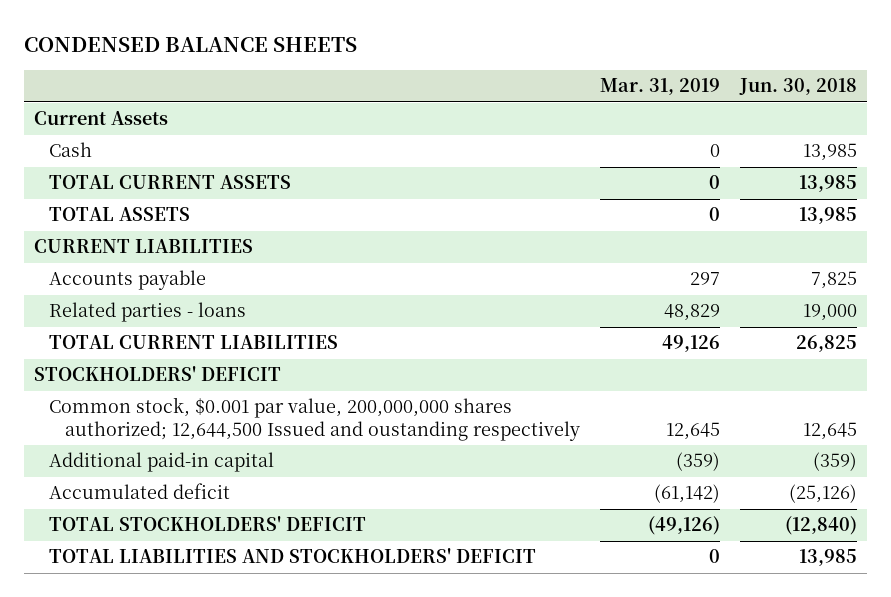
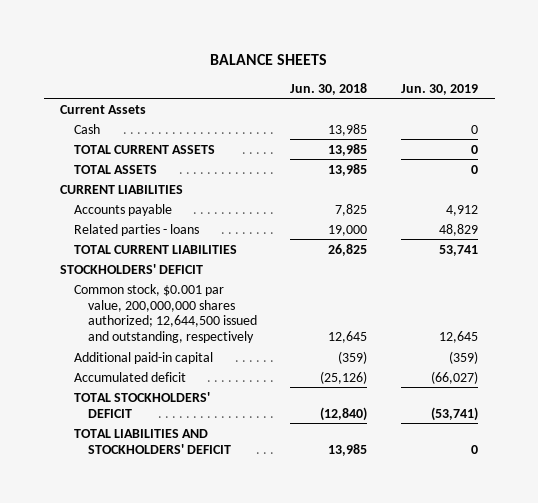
[23,36,357,52] CONDENSED BALANCE SHEETS -> [210,53,328,65] BALANCE SHEETS
[599,78,720,96] Mar. 31, 2019 -> none
none -> [400,83,478,95] Jun. 30, 2019
[49,397,580,441] Common stock, $0.001 par value, 200,000,000 shares authorized; 12,644,500 Issued and oustanding respectively -> [74,283,257,344] Common stock, $0.001 par value, 200,000,000 shares authorized; 12,644,500 issued and outstanding, respectively

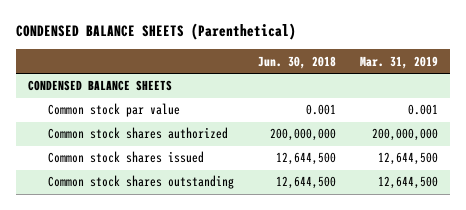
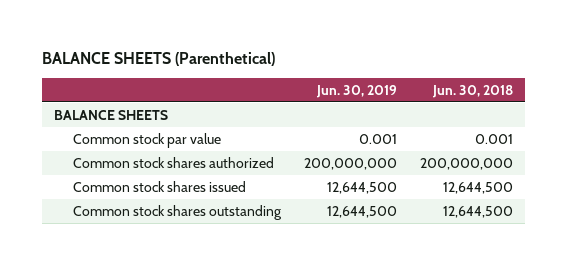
[16,23,297,41] CONDENSED BALANCE SHEETS (Parenthetical) -> [42,52,276,67] BALANCE SHEETS (Parenthetical)
[360,55,439,69] Mar. 31, 2019 -> none
none -> [316,84,398,98] Jun. 30, 2019
[28,80,173,92] CONDENSED BALANCE SHEETS -> [54,109,169,120] BALANCE SHEETS

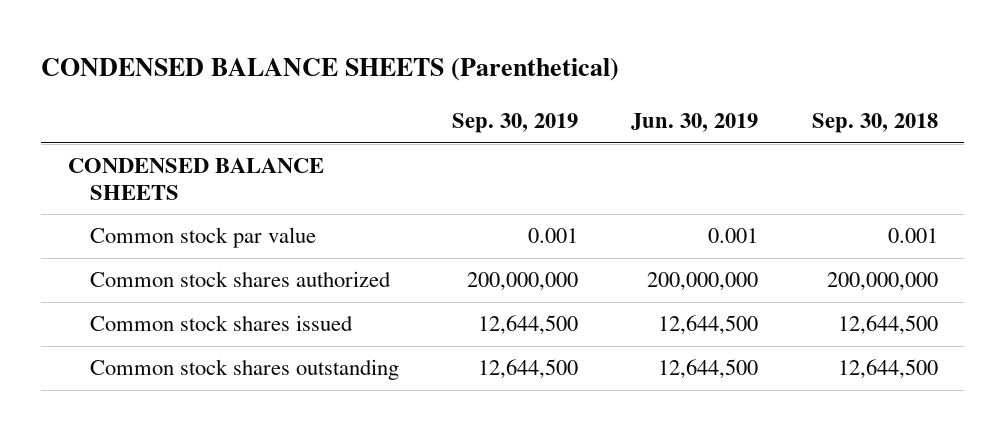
[42,52,276,67] BALANCE SHEETS (Parenthetical) -> [40,58,619,82] CONDENSED BALANCE SHEETS (Parenthetical)
[432,84,514,98] Jun. 30, 2018 -> none
none -> [452,113,579,134] Sep. 30, 2019
none -> [811,113,938,134] Sep. 30, 2018
[54,109,169,120] BALANCE SHEETS -> [67,158,324,200] CONDENSED BALANCE SHEETS

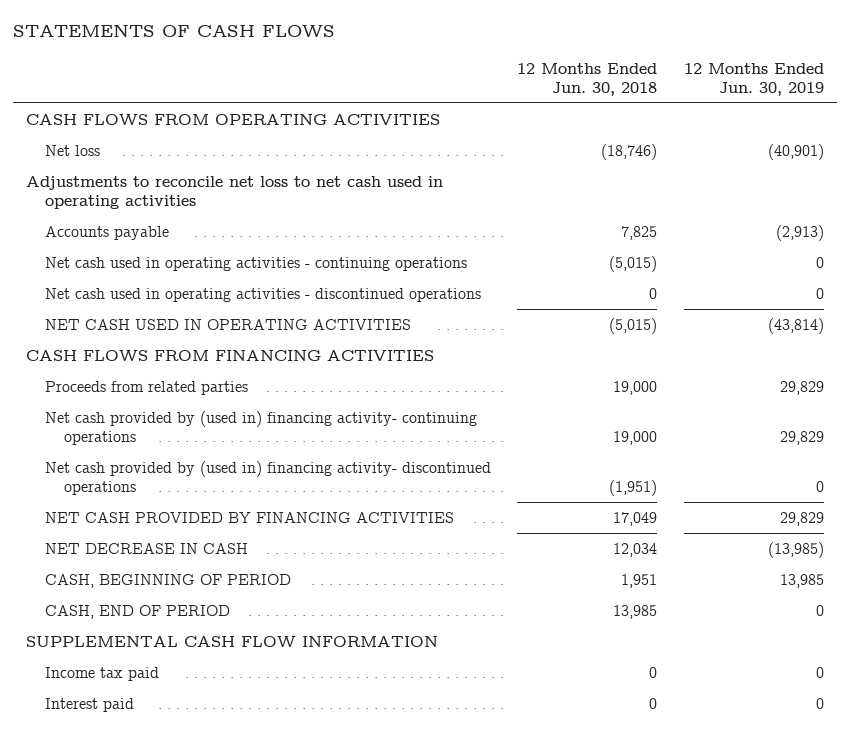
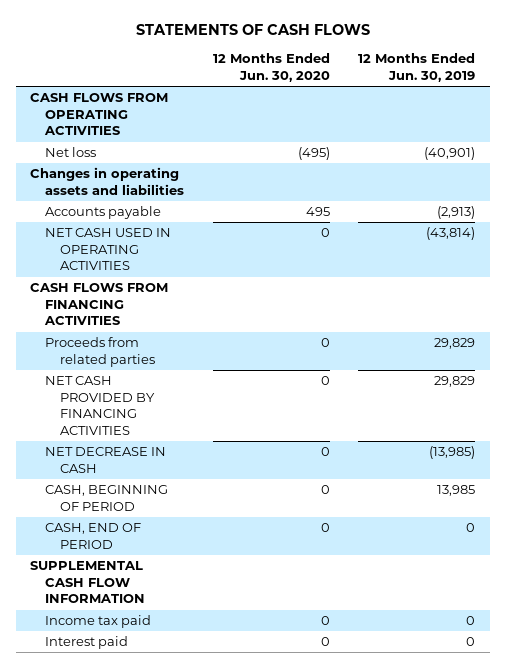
[517,62,658,96] 12 Months Ended Jun. 30, 2018 -> none
none -> [212,53,330,83] 12 Months Ended Jun. 30, 2020
[26,175,444,209] Adjustments to reconcile net loss to net cash used in operating activities -> none
none -> [29,167,184,195] Changes in operating assets and liabilities
[44,256,467,271] Net cash used in operating activities - continuing operations -> none
[44,287,481,302] Net cash used in operating activities - discontinued operations -> none
[44,410,477,445] Net cash provided by (used in) financing activity- continuing operations -> none
[44,460,491,495] Net cash provided by (used in) financing activity- discontinued operations -> none

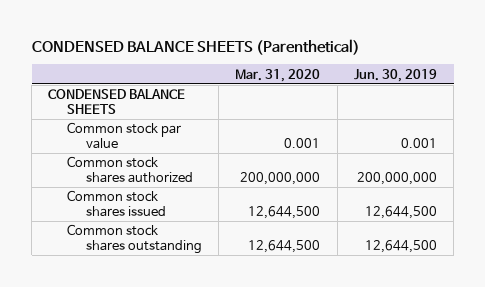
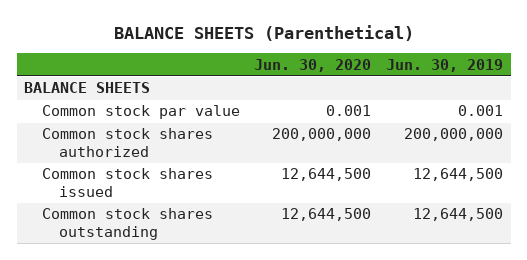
[31,38,360,55] CONDENSED BALANCE SHEETS (Parenthetical) -> [113,24,414,41] BALANCE SHEETS (Parenthetical)
[235,68,321,82] Mar. 31, 2020 -> none
none -> [254,58,372,72] Jun. 30, 2020
[48,89,186,115] CONDENSED BALANCE SHEETS -> [24,82,151,94] BALANCE SHEETS

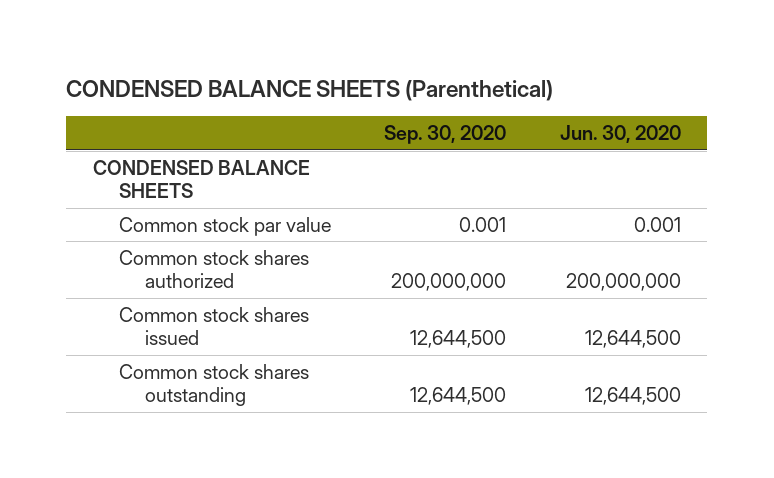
[113,24,414,41] BALANCE SHEETS (Parenthetical) -> [66,79,554,101] CONDENSED BALANCE SHEETS (Parenthetical)
[386,58,504,72] Jun. 30, 2019 -> none
none -> [384,125,507,145] Sep. 30, 2020
[24,82,151,94] BALANCE SHEETS -> [93,159,311,199] CONDENSED BALANCE SHEETS

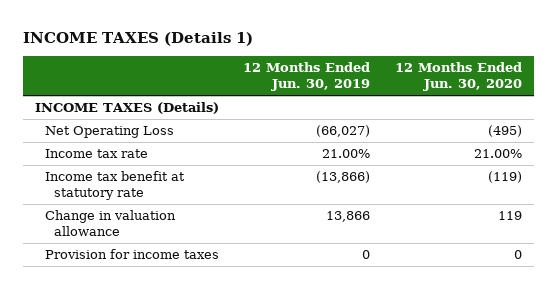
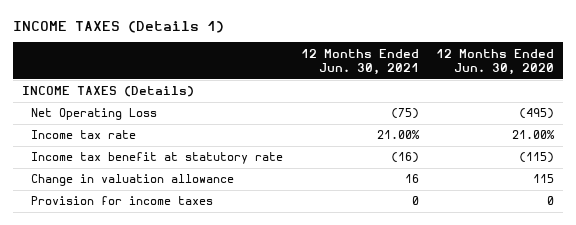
[243,61,371,92] 12 Months Ended Jun. 30, 2019 -> none
none -> [300,48,419,76] 12 Months Ended Jun. 30, 2021
[487,171,522,184] (119) -> [519,152,555,164] (115)
[497,211,522,221] 119 -> [533,174,555,184] 115

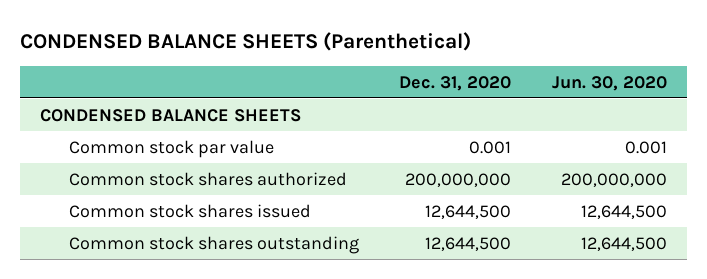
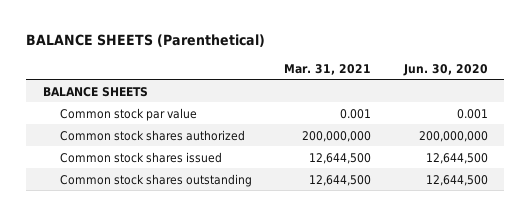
[19,32,471,52] CONDENSED BALANCE SHEETS (Parenthetical) -> [26,33,266,47] BALANCE SHEETS (Parenthetical)
[399,75,512,91] Dec. 31, 2020 -> none
none -> [284,63,372,75] Mar. 31, 2021
[40,108,302,122] CONDENSED BALANCE SHEETS -> [42,86,148,97] BALANCE SHEETS

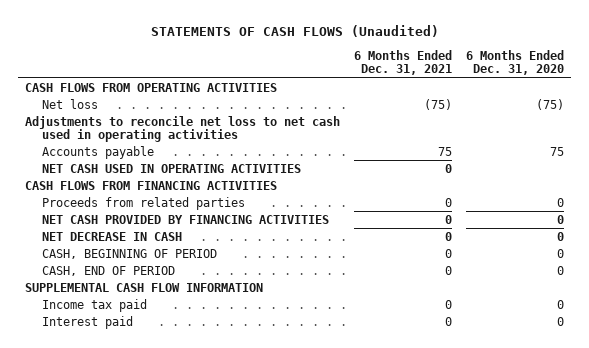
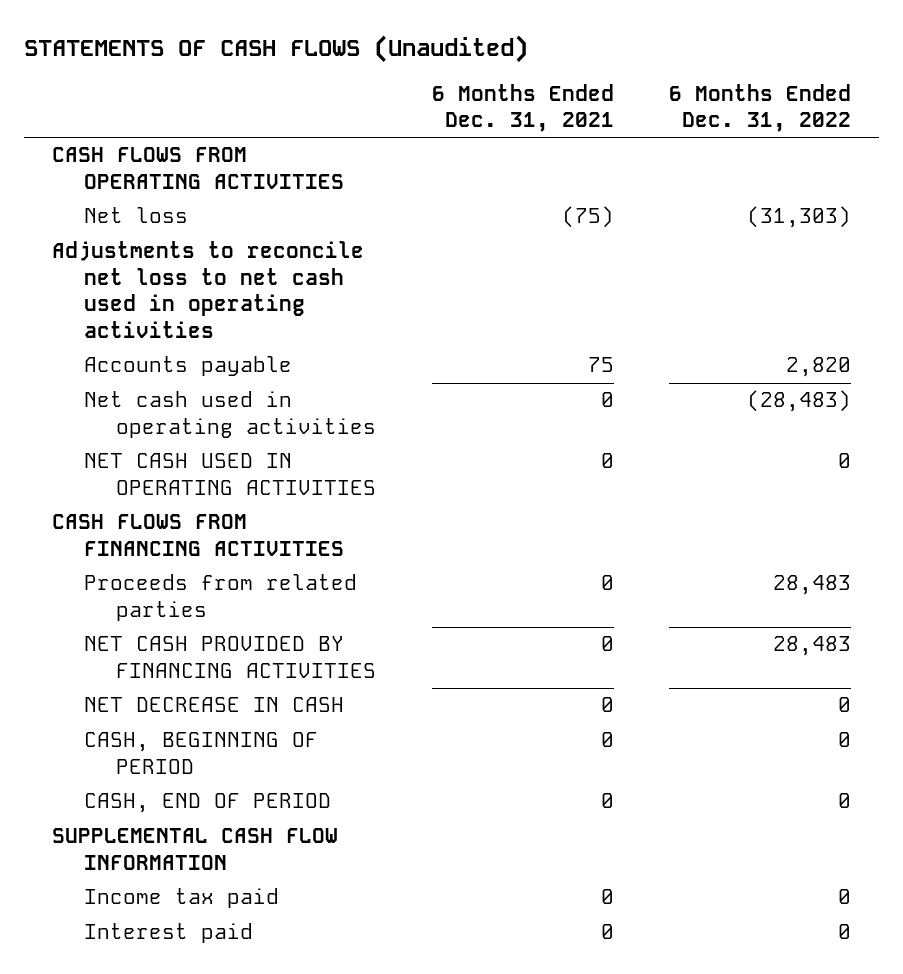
[466,49,565,76] 6 Months Ended Dec. 31, 2020 -> none
none -> [669,83,852,133] 6 Months Ended Dec. 31, 2022
none -> [84,391,377,438] Net cash used in operating activities

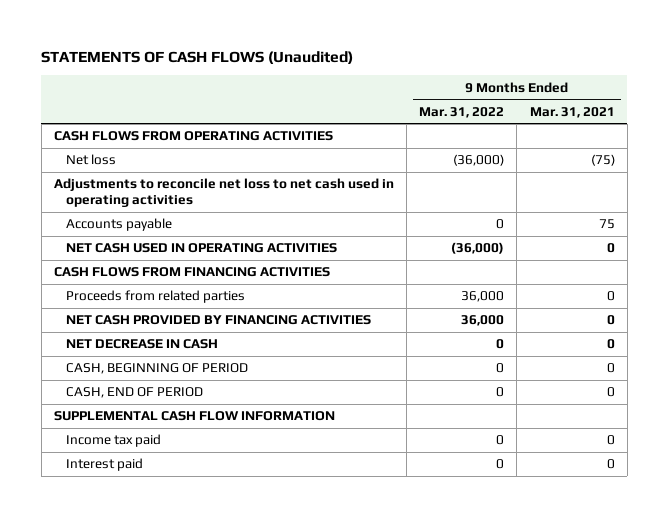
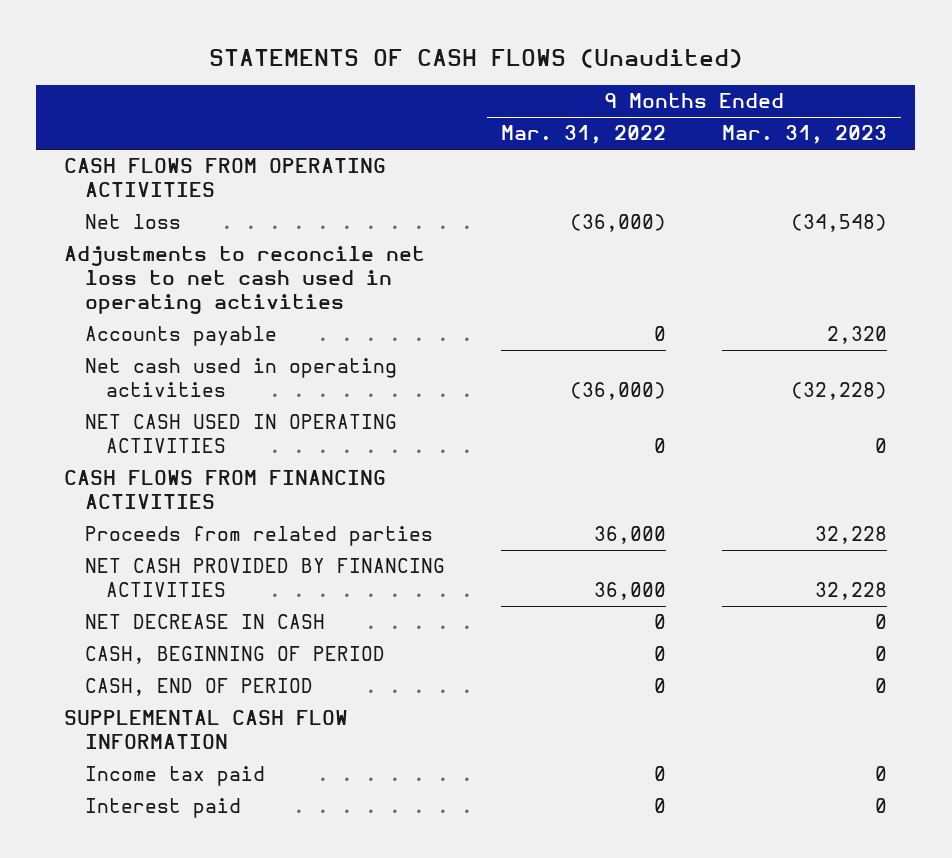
[529,106,615,118] Mar. 31, 2021 -> none
none -> [722,125,888,145] Mar. 31, 2023
none -> [85,358,398,398] Net cash used in operating activities
[451,242,505,255] (36,000) -> [654,438,667,454] 0

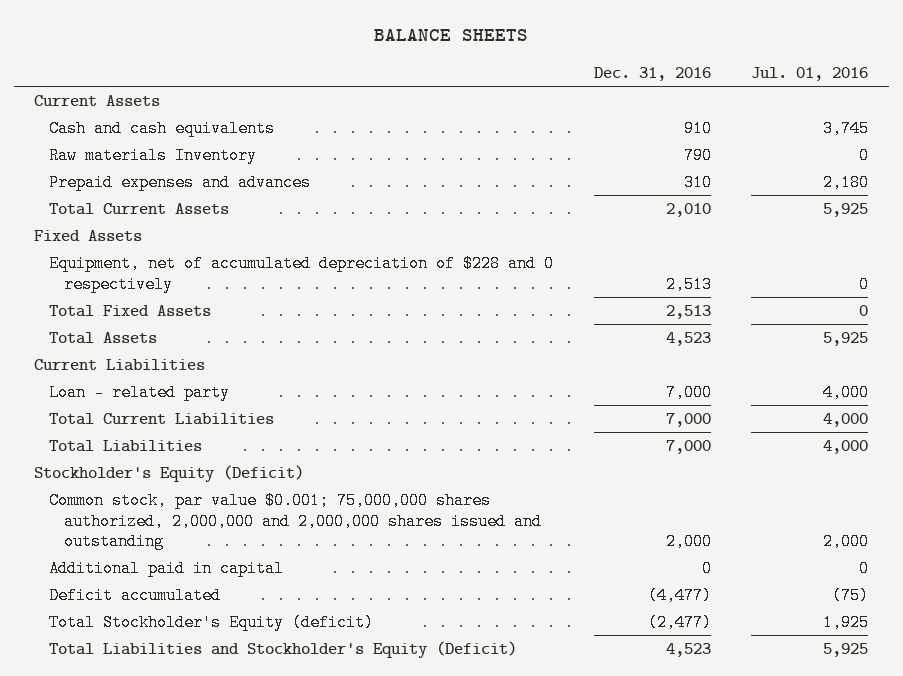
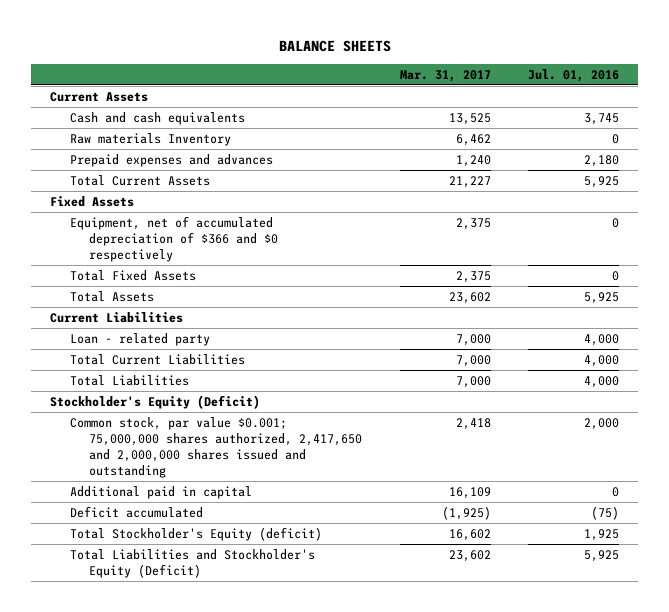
[593,66,711,81] Dec. 31, 2016 -> none
none -> [399,69,491,82] Mar. 31, 2017
[49,255,555,293] Equipment, net of accumulated depreciation of $228 and 0 respectively -> [69,215,279,263] Equipment, net of accumulated depreciation of $366 and $0 respectively
[49,492,542,551] Common stock, par value $0.001; 75,000,000 shares authorized, 2,000,000 and 2,000,000 shares issued and outstanding -> [69,416,363,479] Common stock, par value $0.001; 75,000,000 shares authorized, 2,417,650 and 2,000,000 shares issued and outstanding

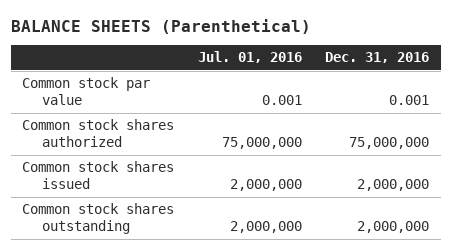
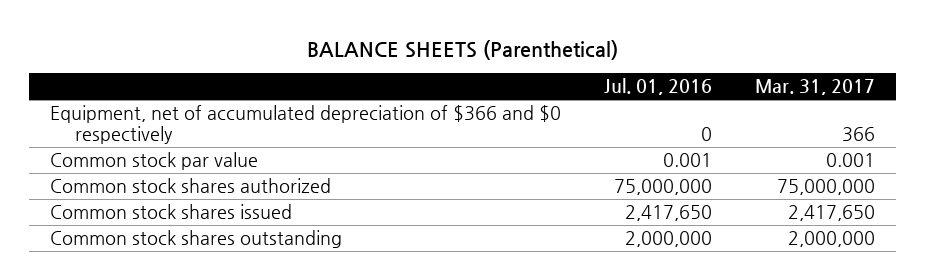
[324,52,429,64] Dec. 31, 2016 -> none
none -> [754,79,875,96] Mar. 31, 2017
none -> [50,104,562,145] Equipment, net of accumulated depreciation of $366 and $0 respectively
[229,179,302,192] 2,000,000 -> [624,204,712,221] 2,417,650

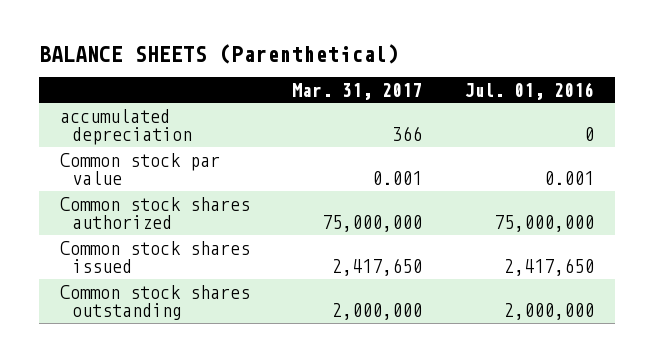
[50,104,562,145] Equipment, net of accumulated depreciation of $366 and $0 respectively -> [59,108,192,146] accumulated depreciation

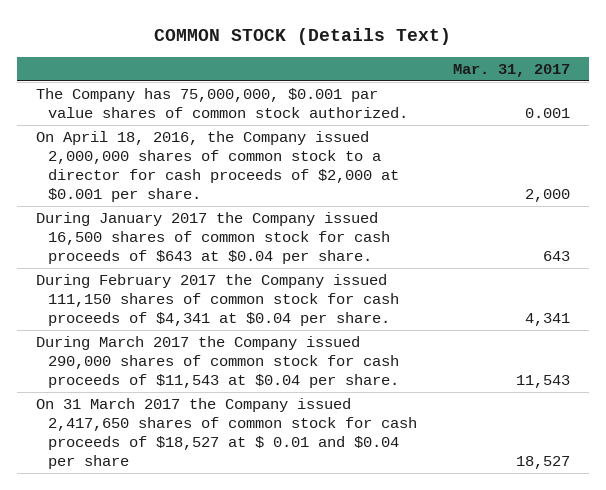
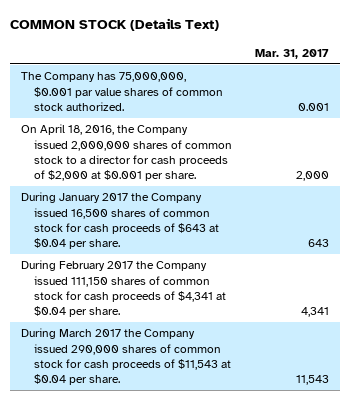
[35,398,417,470] On 31 March 2017 the Company issued 2,417,650 shares of common stock for cash proceeds of $18,527 at $ 0.01 and $0.04 per share -> none

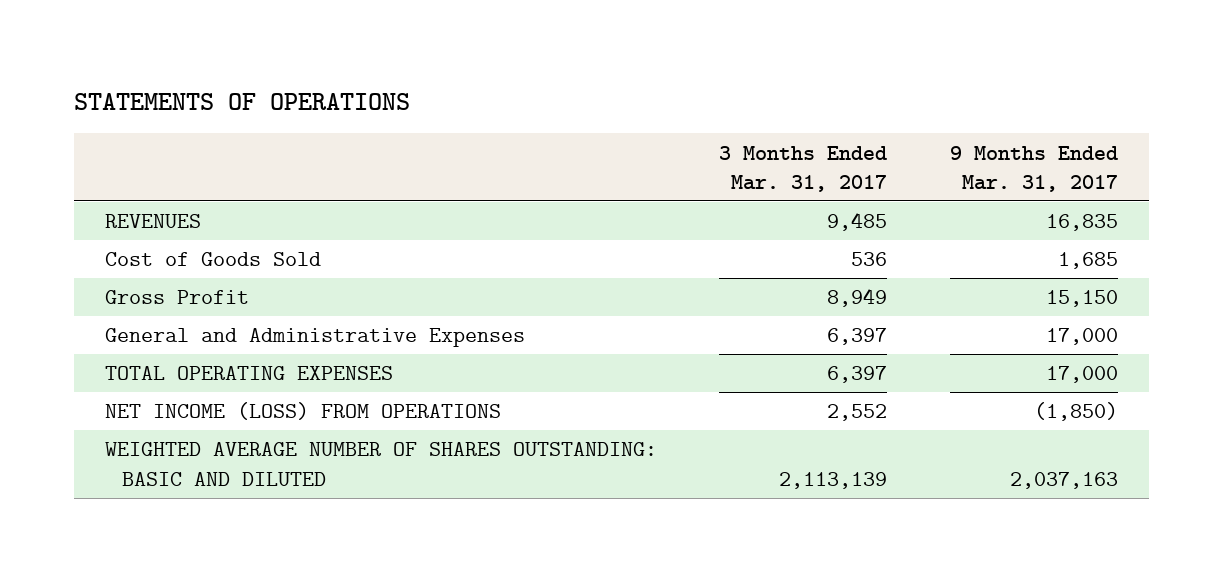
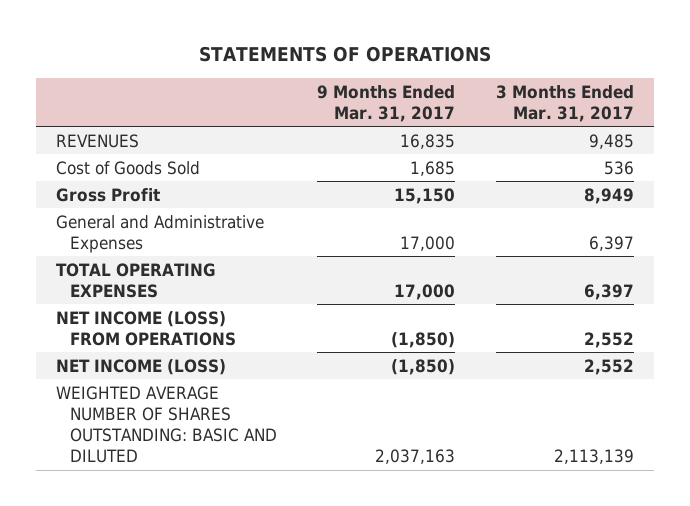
none -> [56,358,227,375] NET INCOME (LOSS)

